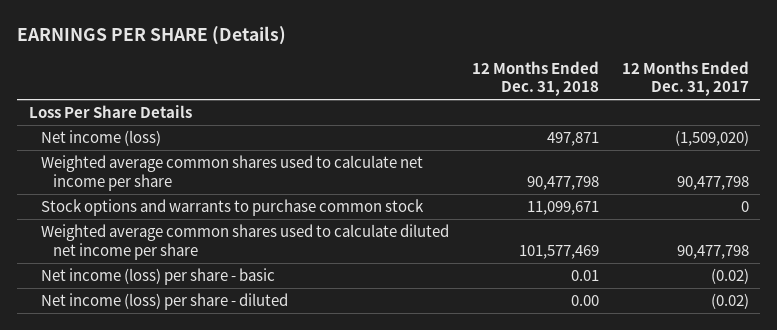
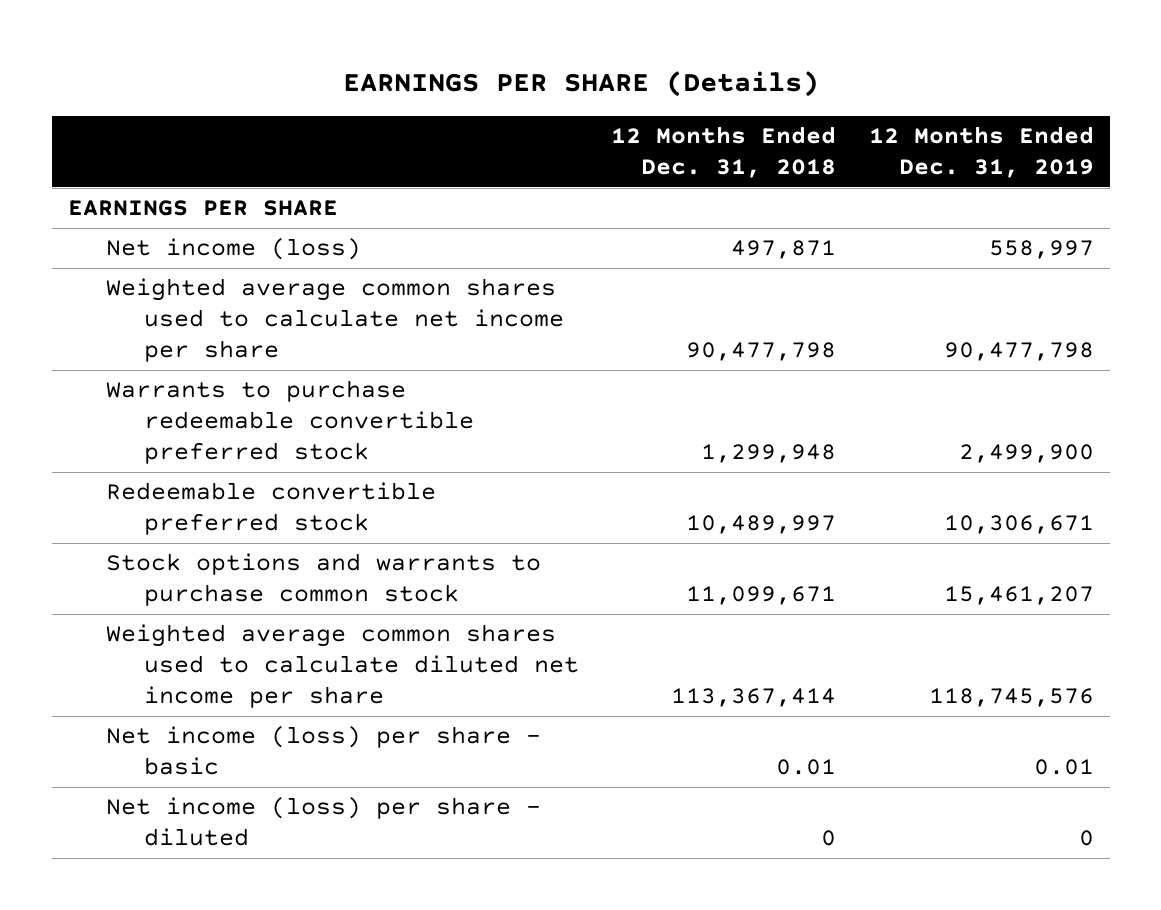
[621,60,749,97] 12 Months Ended Dec. 31, 2017 -> none
none -> [868,126,1094,179] 12 Months Ended Dec. 31, 2019
[28,104,192,118] Loss Per Share Details -> none
none -> [67,200,338,217] EARNINGS PER SHARE
none -> [105,380,474,465] Warrants to purchase redeemable convertible preferred stock
none -> [105,482,436,536] Redeemable convertible preferred stock
[518,244,599,259] 101,577,469 -> [671,688,837,708] 113,367,414
[570,294,599,306] 0.00 -> [821,830,837,847] 0

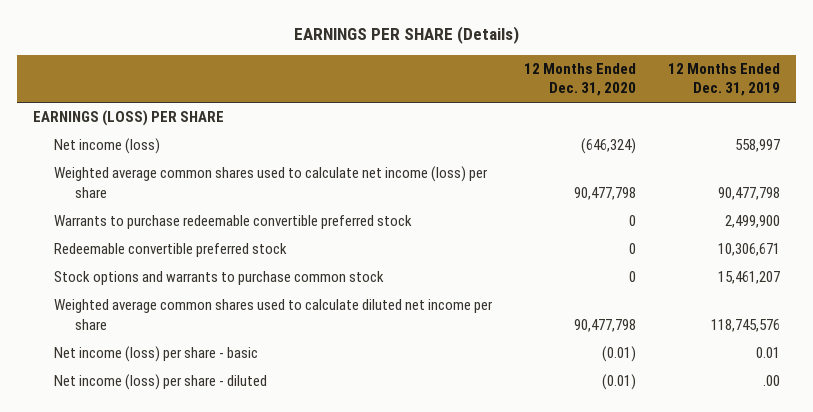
[611,126,837,179] 12 Months Ended Dec. 31, 2018 -> none
none -> [523,63,636,97] 12 Months Ended Dec. 31, 2020
[67,200,338,217] EARNINGS PER SHARE -> [33,110,225,127] EARNINGS (LOSS) PER SHARE
[105,278,564,363] Weighted average common shares used to calculate net income per share -> [53,166,488,198] Weighted average common shares used to calculate net income (loss) per share
[1078,830,1094,847] 0 -> [763,375,781,387] .00

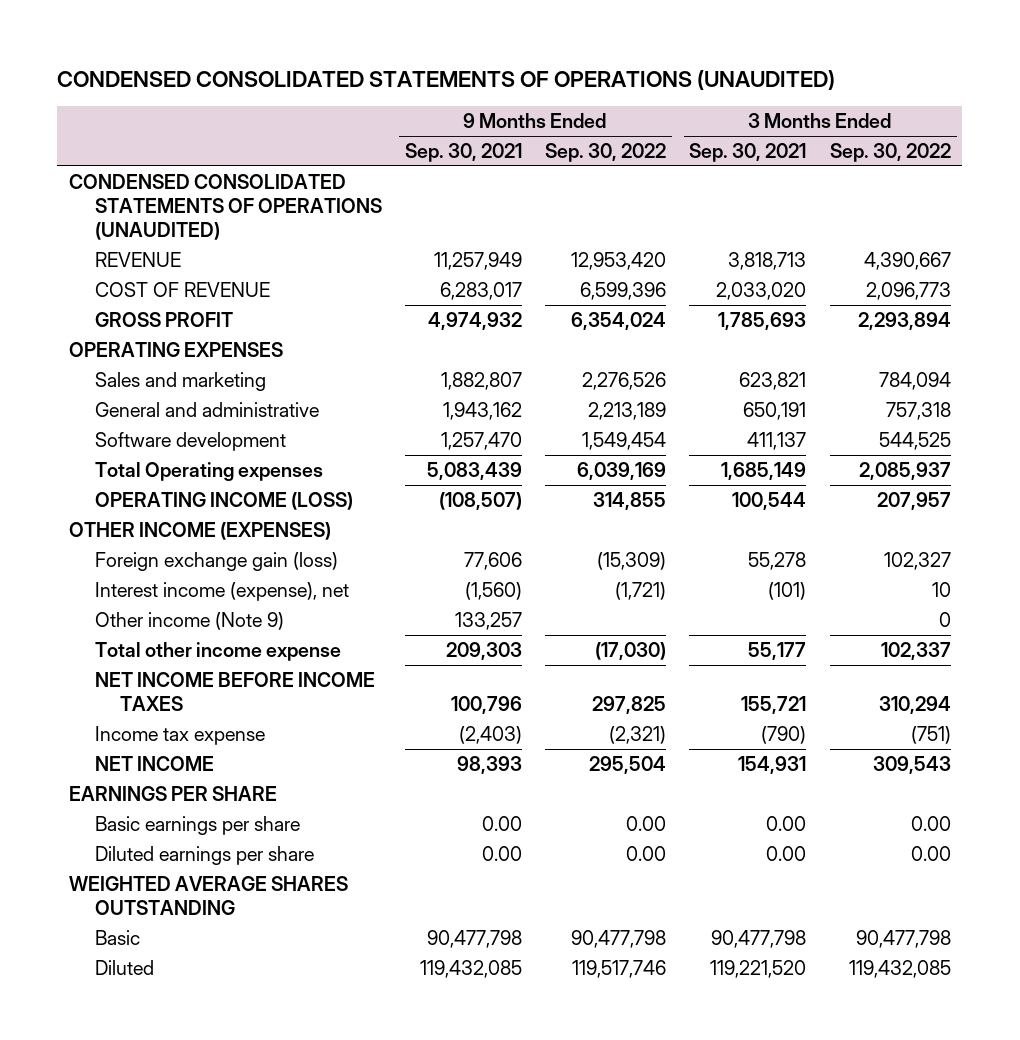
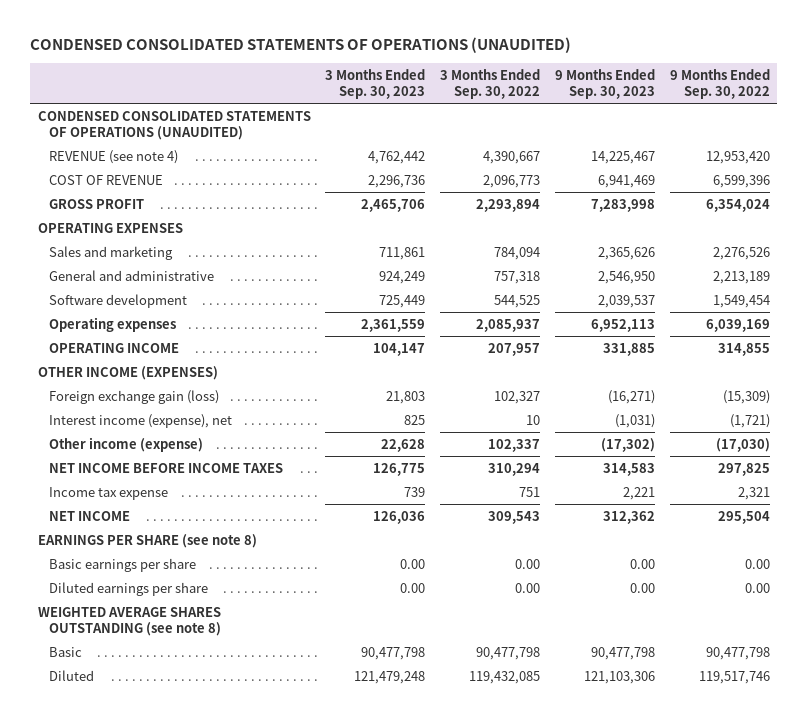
[404,143,522,163] Sep. 30, 2021 -> none
[689,143,807,163] Sep. 30, 2021 -> none
none -> [325,68,426,100] 3 Months Ended Sep. 30, 2023
none -> [554,68,655,100] 9 Months Ended Sep. 30, 2023
[94,251,181,267] REVENUE -> [48,149,178,164] REVENUE (see note 4)
[94,461,323,481] Total Operating expenses -> [48,316,176,332] Operating expenses
[94,491,353,510] OPERATING INCOME (LOSS) -> [48,342,179,353] OPERATING INCOME
[94,611,284,630] Other income (Note 9) -> none
[94,641,341,661] Total other income expense -> [48,436,203,452] Other income (expense)
[609,725,667,744] (2,321) -> [737,486,770,500] 2,321
[910,725,951,744] (751) -> [519,486,541,497] 751
[68,785,277,801] EARNINGS PER SHARE -> [37,533,257,548] EARNINGS PER SHARE (see note 8)
[68,875,348,915] WEIGHTED AVERAGE SHARES OUTSTANDING -> [37,606,221,636] WEIGHTED AVERAGE SHARES OUTSTANDING (see note 8)

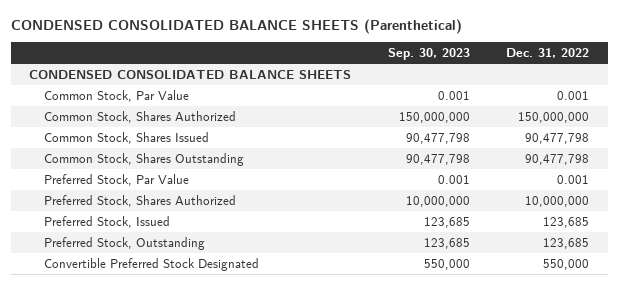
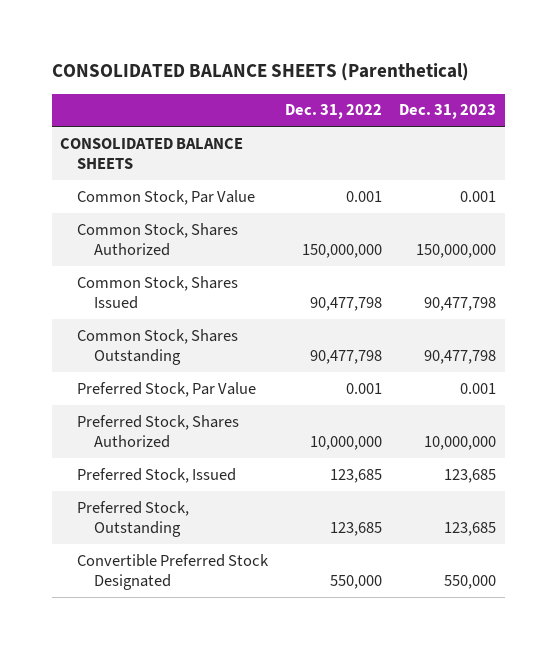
[10,18,462,34] CONDENSED CONSOLIDATED BALANCE SHEETS (Parenthetical) -> [51,63,469,82] CONSOLIDATED BALANCE SHEETS (Parenthetical)
[387,48,470,61] Sep. 30, 2023 -> none
none -> [399,104,497,120] Dec. 31, 2023
[29,69,352,79] CONDENSED CONSOLIDATED BALANCE SHEETS -> [60,137,244,170] CONSOLIDATED BALANCE SHEETS

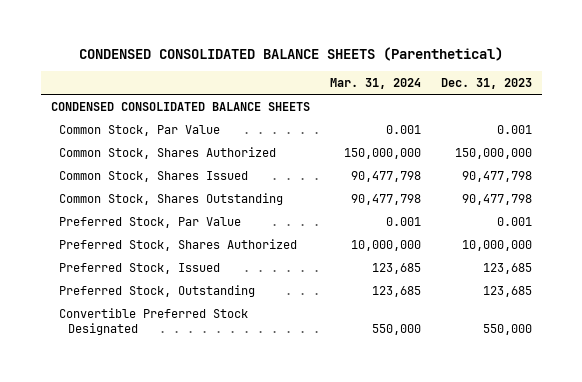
[51,63,469,82] CONSOLIDATED BALANCE SHEETS (Parenthetical) -> [79,46,504,61] CONDENSED CONSOLIDATED BALANCE SHEETS (Parenthetical)
[285,104,383,120] Dec. 31, 2022 -> none
none -> [329,77,421,89] Mar. 31, 2024
[60,137,244,170] CONSOLIDATED BALANCE SHEETS -> [50,102,310,112] CONDENSED CONSOLIDATED BALANCE SHEETS

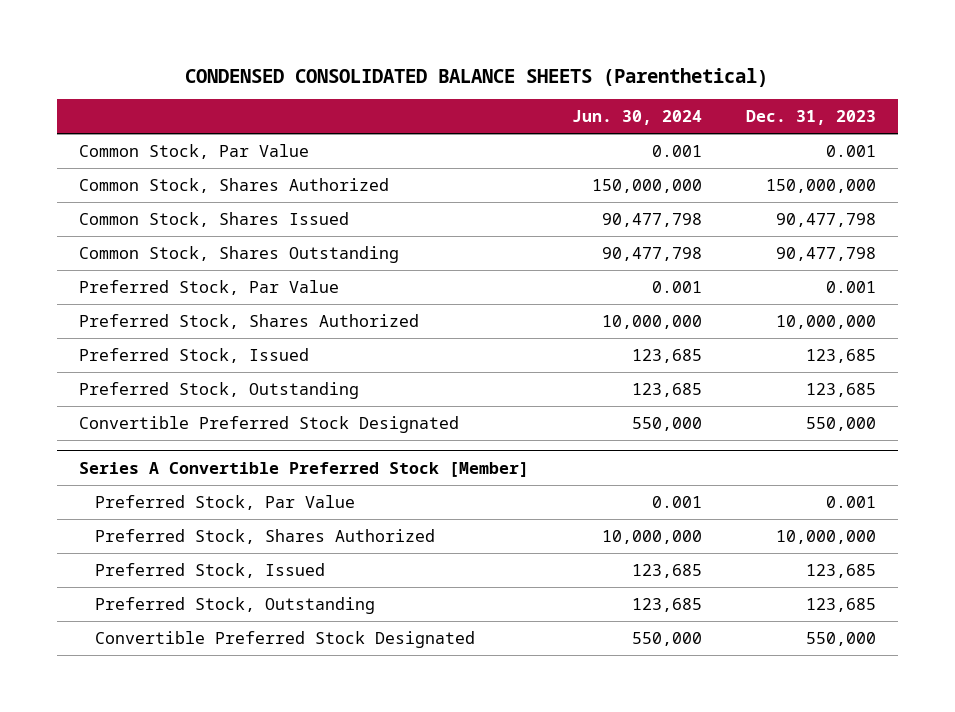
[329,77,421,89] Mar. 31, 2024 -> none
none -> [572,110,703,126] Jun. 30, 2024
[50,102,310,112] CONDENSED CONSOLIDATED BALANCE SHEETS -> none
none -> [78,461,529,477] Series A Convertible Preferred Stock [Member]
none -> [94,495,355,511] Preferred Stock, Par Value
none -> [94,529,435,545] Preferred Stock, Shares Authorized
none -> [94,563,325,579] Preferred Stock, Issued
none -> [94,597,375,615] Preferred Stock, Outstanding
none -> [94,631,475,649] Convertible Preferred Stock Designated

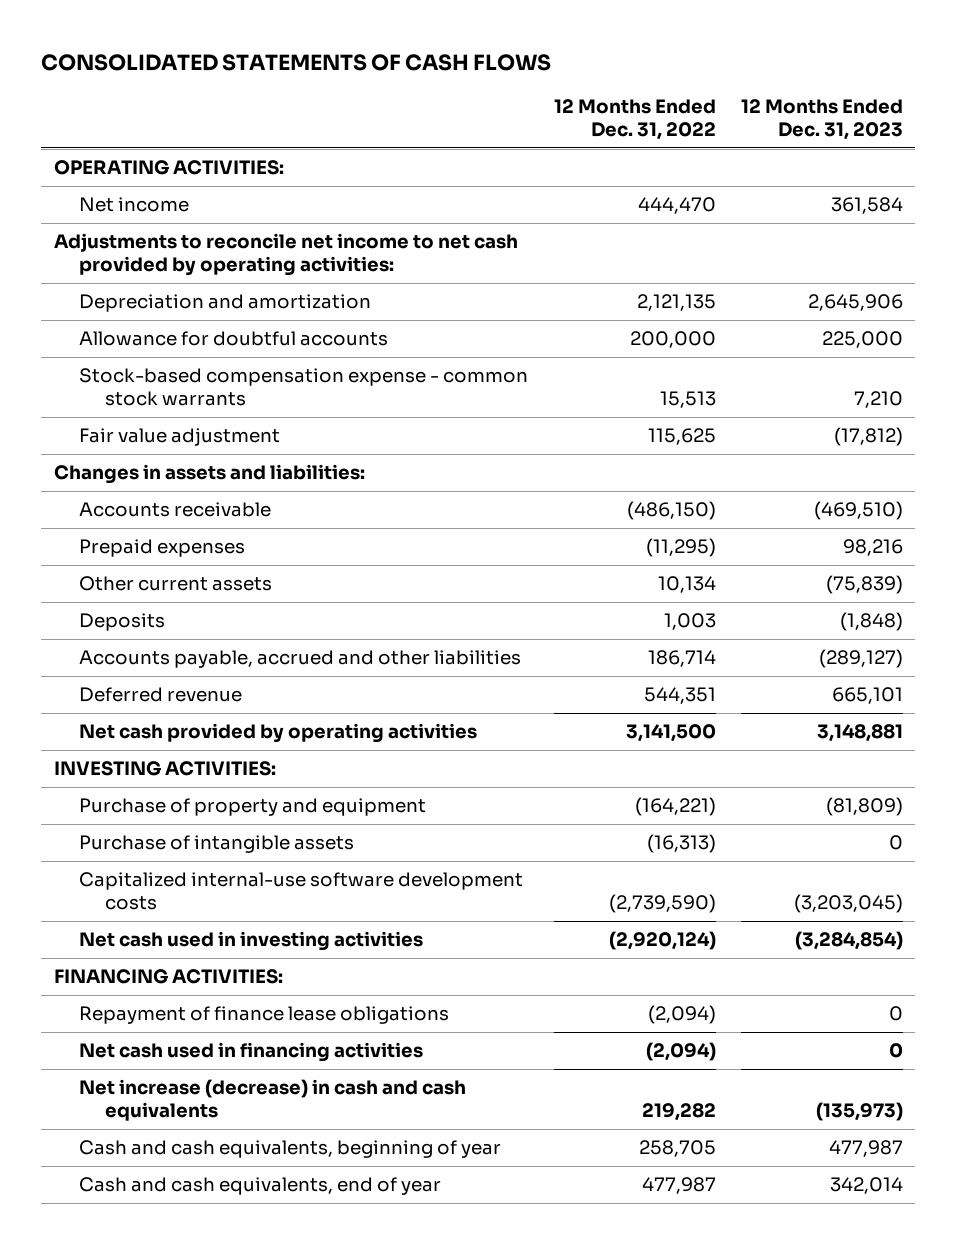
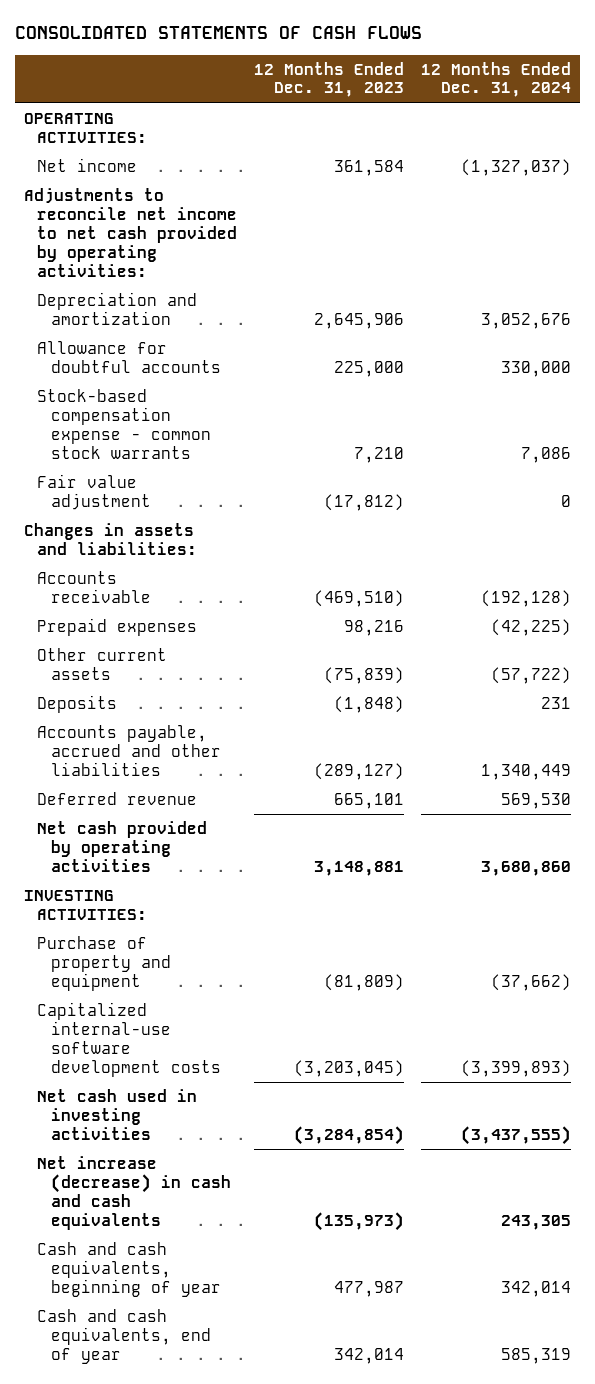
[553,99,716,140] 12 Months Ended Dec. 31, 2022 -> none
none -> [421,61,572,98] 12 Months Ended Dec. 31, 2024
[79,835,355,854] Purchase of intangible assets -> none
[53,969,283,985] FINANCING ACTIVITIES: -> none
[79,1006,450,1025] Repayment of finance lease obligations -> none
[79,1042,424,1063] Net cash used in financing activities -> none

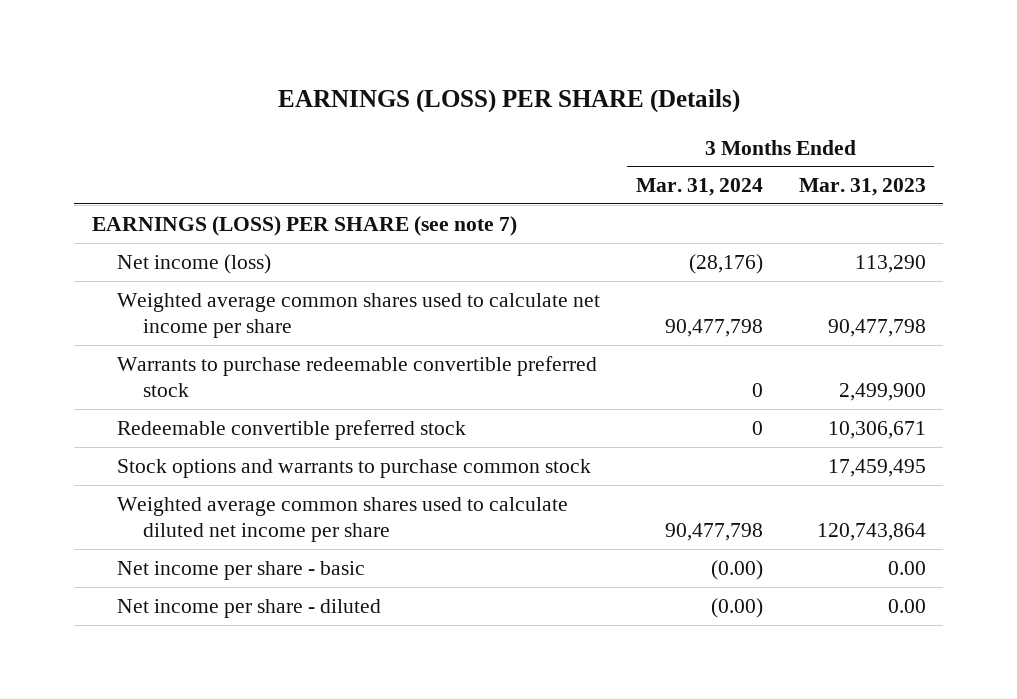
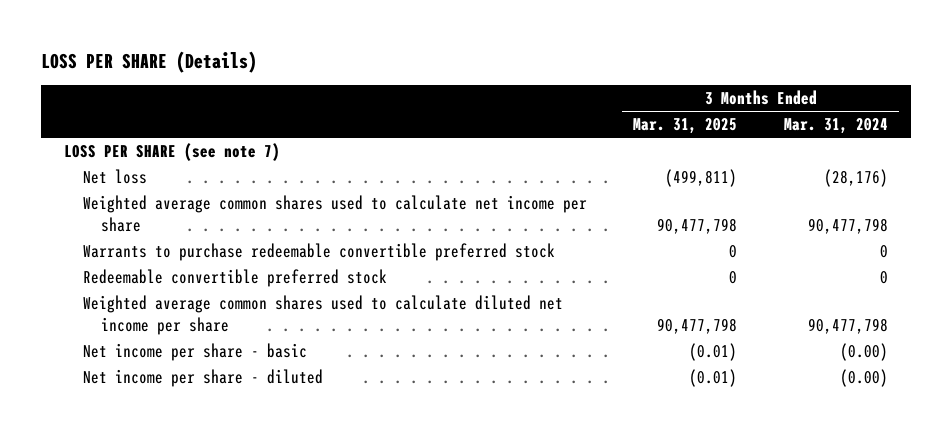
[277,89,740,114] EARNINGS (LOSS) PER SHARE (Details) -> [41,50,258,73] LOSS PER SHARE (Details)
[798,178,926,197] Mar. 31, 2023 -> none
none -> [633,118,738,135] Mar. 31, 2025
[91,215,517,236] EARNINGS (LOSS) PER SHARE (see note 7) -> [64,143,281,162] LOSS PER SHARE (see note 7)
[117,253,272,274] Net income (loss) -> [82,169,147,185] Net loss
[117,458,592,478] Stock options and warrants to purchase common stock -> none

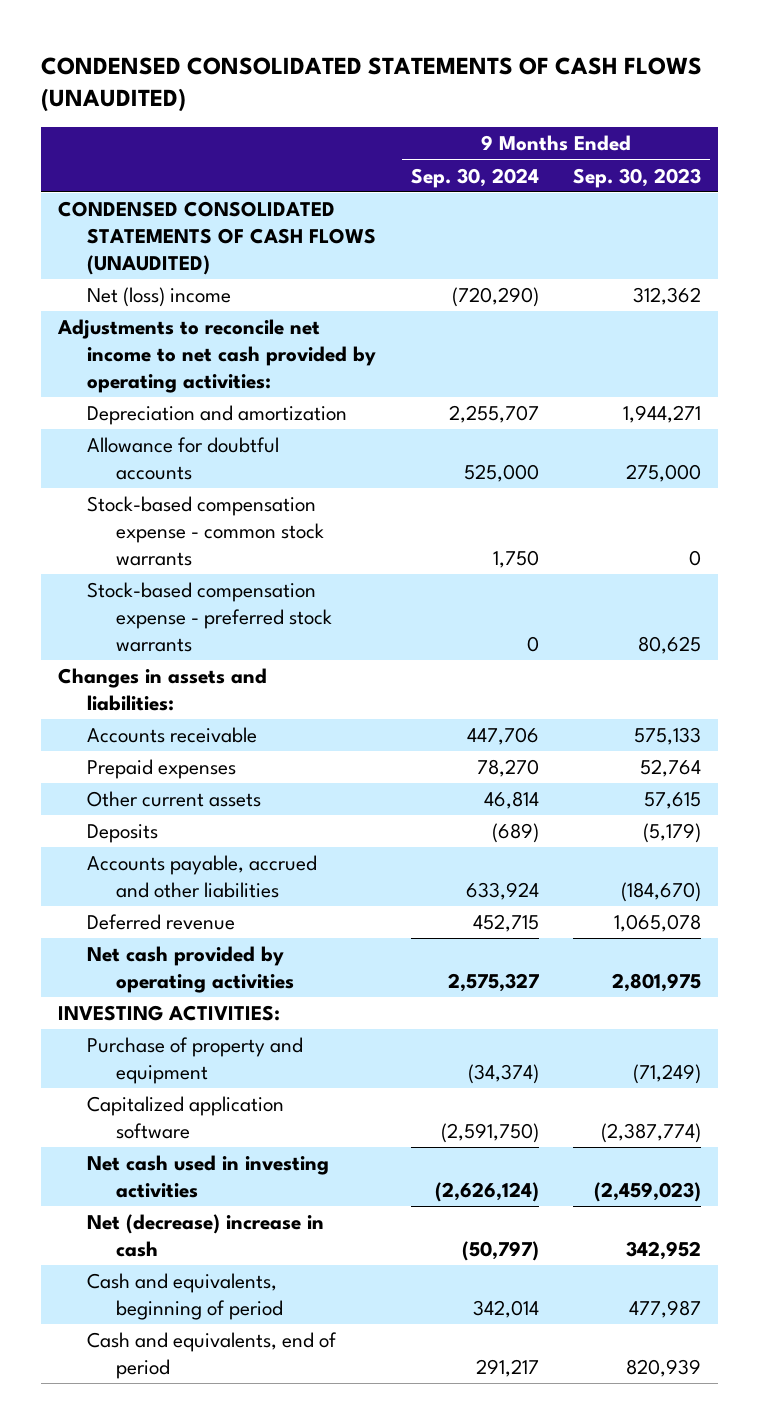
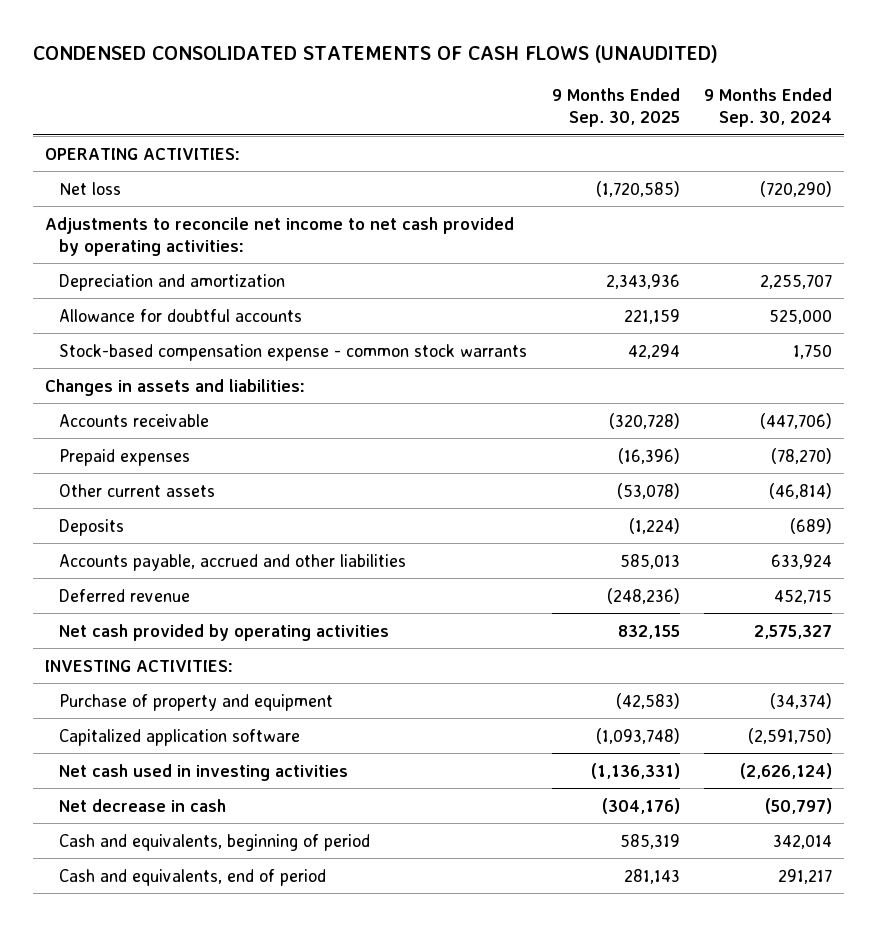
[572,167,701,188] Sep. 30, 2023 -> none
none -> [551,87,680,127] 9 Months Ended Sep. 30, 2025
[58,201,377,275] CONDENSED CONSOLIDATED STATEMENTS OF CASH FLOWS (UNAUDITED) -> none
none -> [45,147,241,160] OPERATING ACTIVITIES:
[87,287,232,308] Net (loss) income -> [59,181,122,195] Net loss
[87,582,333,652] Stock-based compensation expense - preferred stock warrants -> none
[466,727,539,746] 447,706 -> [760,412,833,429] (447,706)
[476,759,539,778] 78,270 -> [771,447,833,464] (78,270)
[483,791,539,810] 46,814 -> [769,482,833,499] (46,814)
[87,1214,325,1257] Net (decrease) increase in cash -> [59,798,227,812] Net decrease in cash

